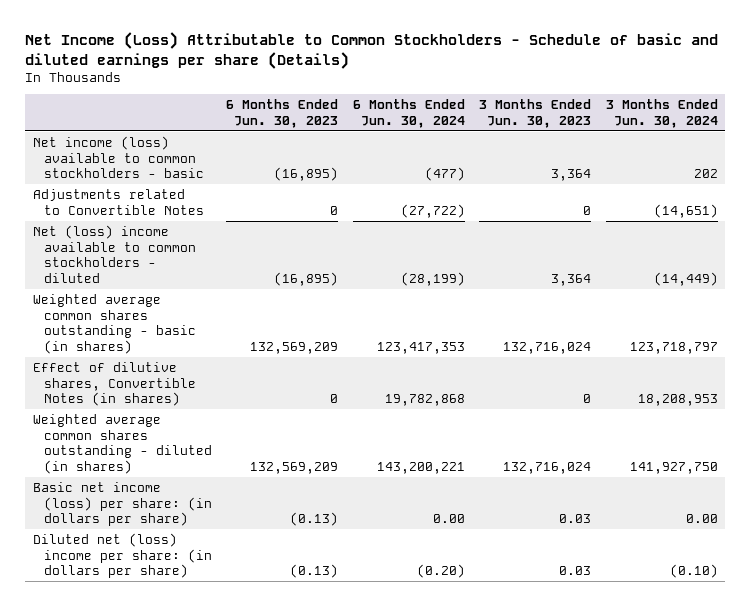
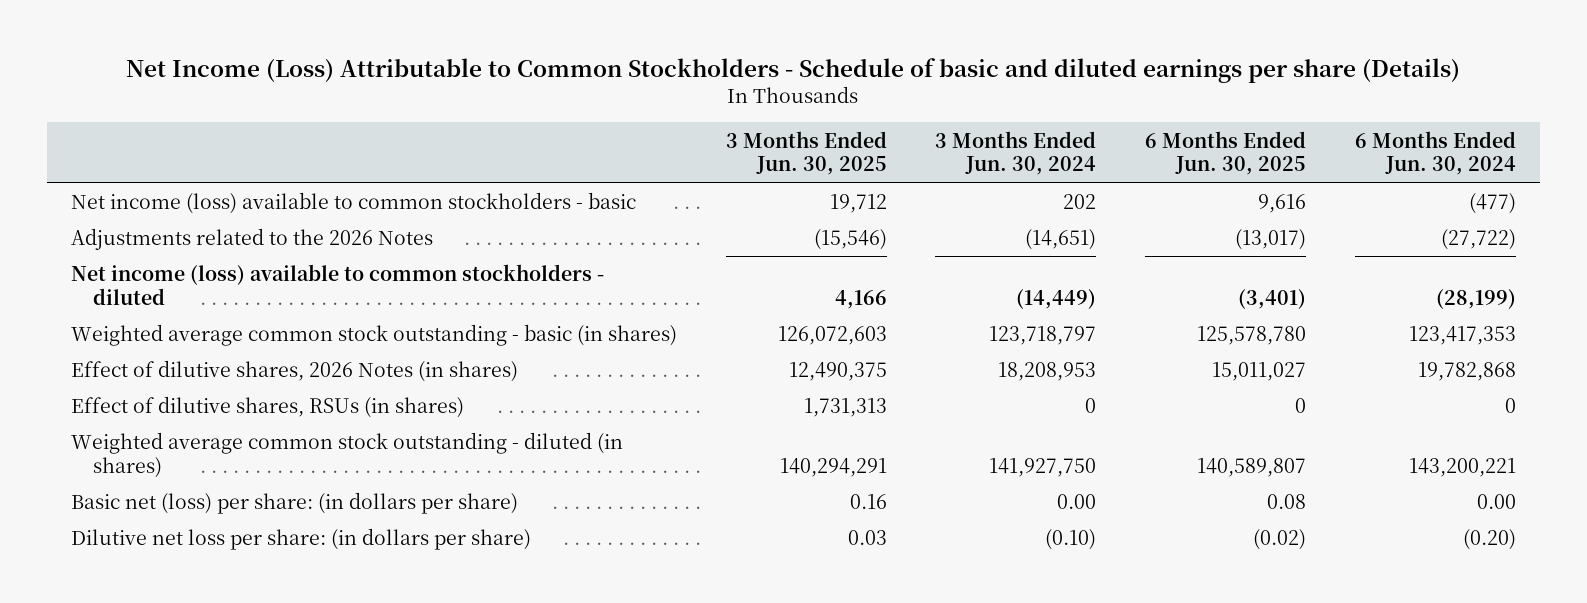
[226,99,339,128] 6 Months Ended Jun. 30, 2023 -> none
[479,99,592,128] 3 Months Ended Jun. 30, 2023 -> none
none -> [725,130,887,176] 3 Months Ended Jun. 30, 2025
none -> [1145,130,1307,176] 6 Months Ended Jun. 30, 2025
[32,188,204,215] Adjustments related to Convertible Notes -> [71,228,434,251] Adjustments related to the 2026 Notes
[32,224,196,284] Net (loss) income available to common stockholders - diluted -> [71,264,605,306] Net income (loss) available to common stockholders - diluted
[32,293,196,355] Weighted average common shares outstanding - basic (in shares) -> [71,324,678,347] Weighted average common stock outstanding - basic (in shares)
[32,361,196,407] Effect of dilutive shares, Convertible Notes (in shares) -> [71,360,519,383] Effect of dilutive shares, 2026 Notes (in shares)
none -> [71,396,465,419] Effect of dilutive shares, RSUs (in shares)
[32,413,212,475] Weighted average common shares outstanding - diluted (in shares) -> [71,432,624,479] Weighted average common stock outstanding - diluted (in shares)
[32,481,212,527] Basic net income (loss) per share: (in dollars per share) -> [71,492,519,515] Basic net (loss) per share: (in dollars per share)
[32,532,212,579] Diluted net (loss) income per share: (in dollars per share) -> [71,528,532,551] Dilutive net loss per share: (in dollars per share)

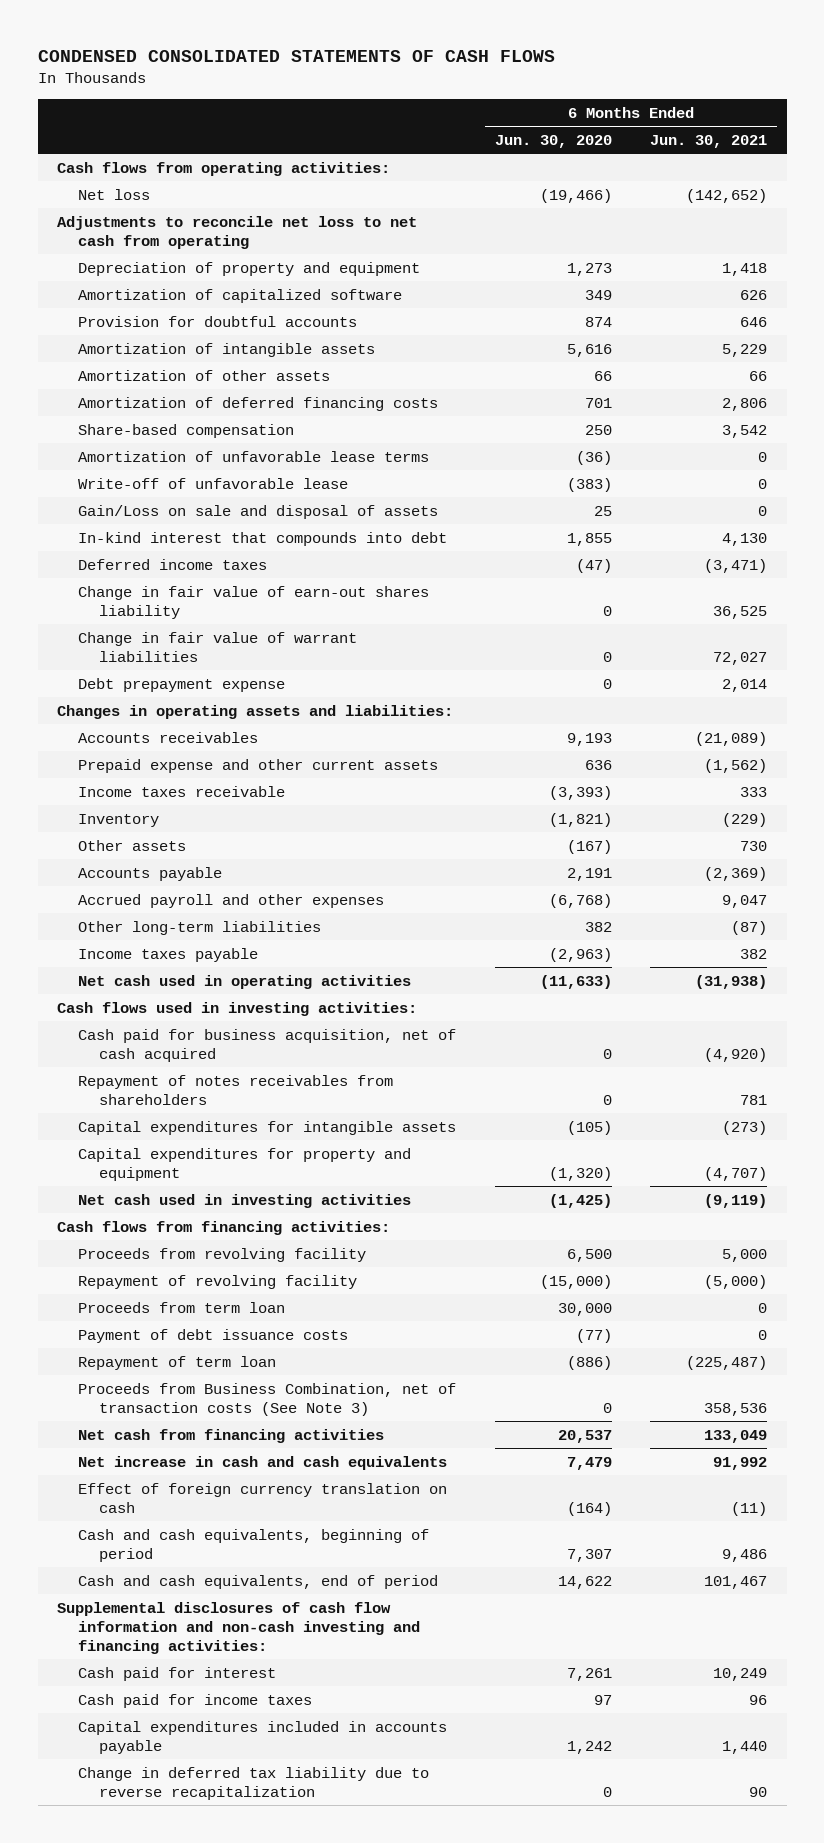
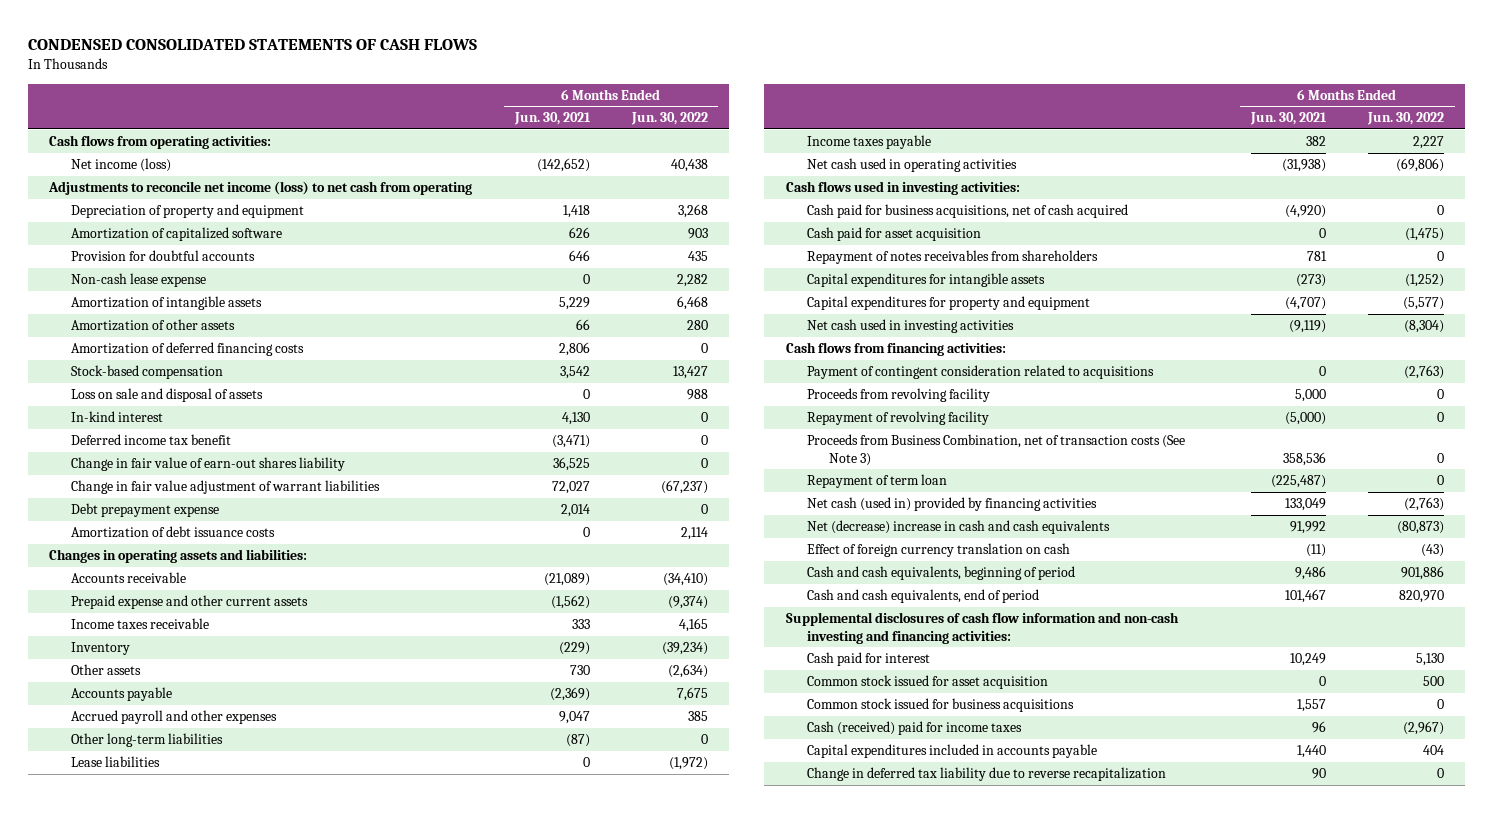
[494,134,612,148] Jun. 30, 2020 -> none
none -> [630,112,708,126] Jun. 30, 2022
[77,188,150,200] Net loss -> [71,158,172,173] Net income (loss)
[56,215,417,249] Adjustments to reconcile net loss to net cash from operating -> [48,181,473,196] Adjustments to reconcile net income (loss) to net cash from operating
none -> [71,273,207,288] Non-cash lease expense
[77,450,429,462] Amortization of unfavorable lease terms -> none
[77,477,348,489] Write-off of unfavorable lease -> none
[77,423,294,438] Share-based compensation -> [71,365,224,380] Stock-based compensation
[77,504,438,519] Gain/Loss on sale and disposal of assets -> [71,388,264,403] Loss on sale and disposal of assets
[77,531,447,546] In-kind interest that compounds into debt -> [71,411,164,423] In-kind interest
[77,558,267,570] Deferred income taxes -> [71,434,232,446] Deferred income tax benefit
[77,631,357,662] Change in fair value of warrant liabilities -> [71,480,381,495] Change in fair value adjustment of warrant liabilities
none -> [71,526,276,539] Amortization of debt issuance costs
[77,731,258,743] Accounts receivables -> [71,572,187,584] Accounts receivable
none -> [71,756,161,768] Lease liabilities
[77,1028,456,1062] Cash paid for business acquisition, net of cash acquired -> [807,204,1129,219] Cash paid for business acquisitions, net of cash acquired
none -> [807,227,982,242] Cash paid for asset acquisition
none -> [807,365,1155,380] Payment of contingent consideration related to acquisitions
[77,1301,285,1313] Proceeds from term loan -> none
[77,1328,348,1343] Payment of debt issuance costs -> none
[77,1355,276,1370] Repayment of term loan -> [807,474,948,489] Repayment of term loan
[77,1428,384,1443] Net cash from financing activities -> [807,497,1098,512] Net cash (used in) provided by financing activities
[77,1455,447,1470] Net increase in cash and cash equivalents -> [807,520,1111,535] Net (decrease) increase in cash and cash equivalents
none -> [807,675,1049,690] Common stock issued for asset acquisition
none -> [807,698,1075,713] Common stock issued for business acquisitions
[77,1693,312,1708] Cash paid for income taxes -> [807,721,1023,736] Cash (received) paid for income taxes

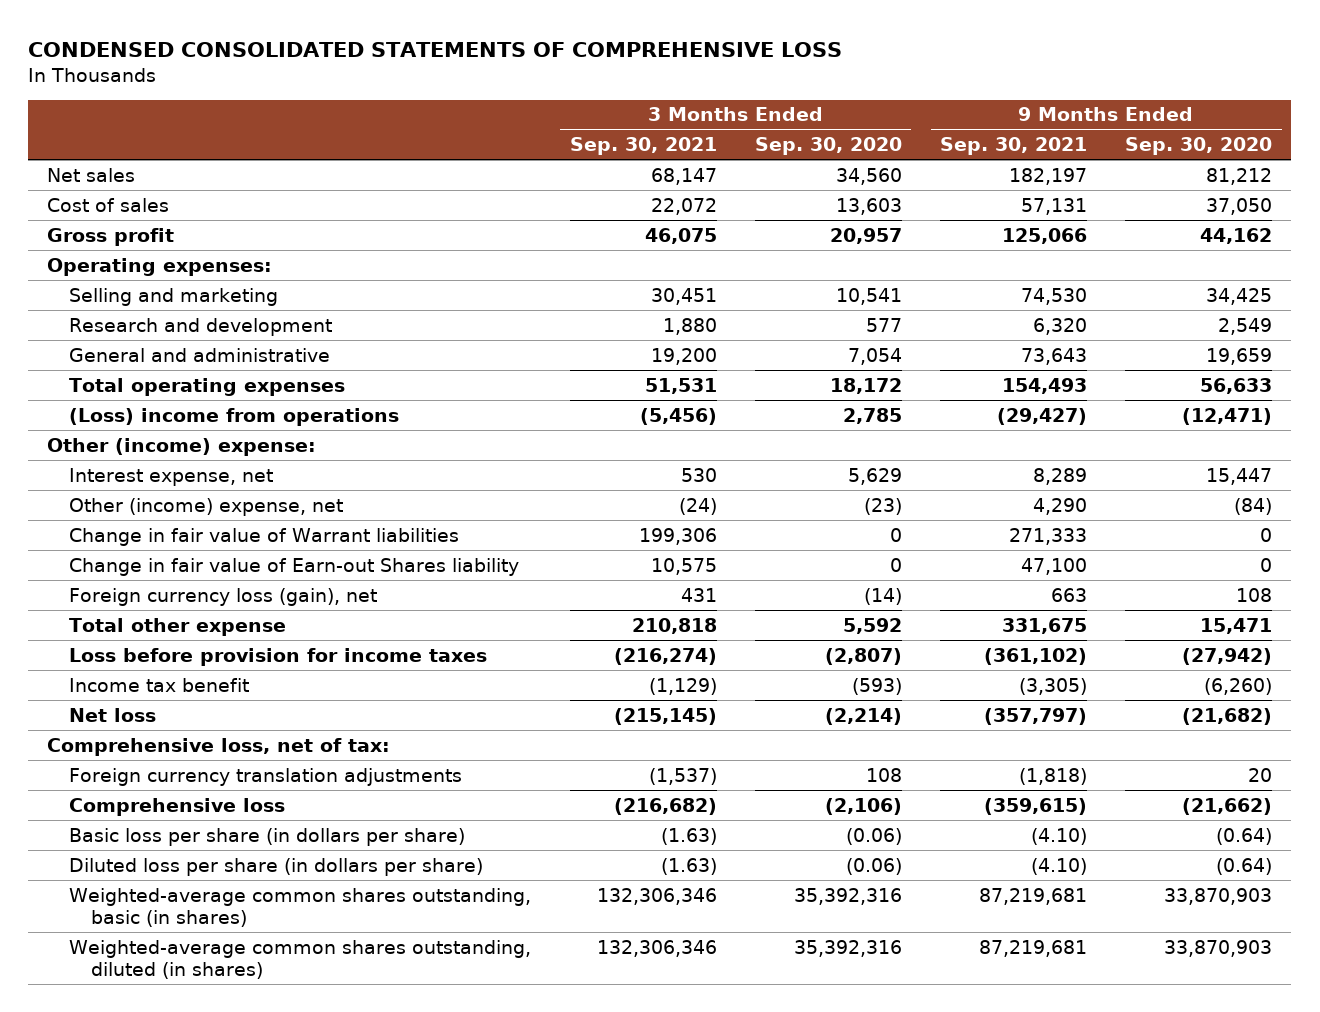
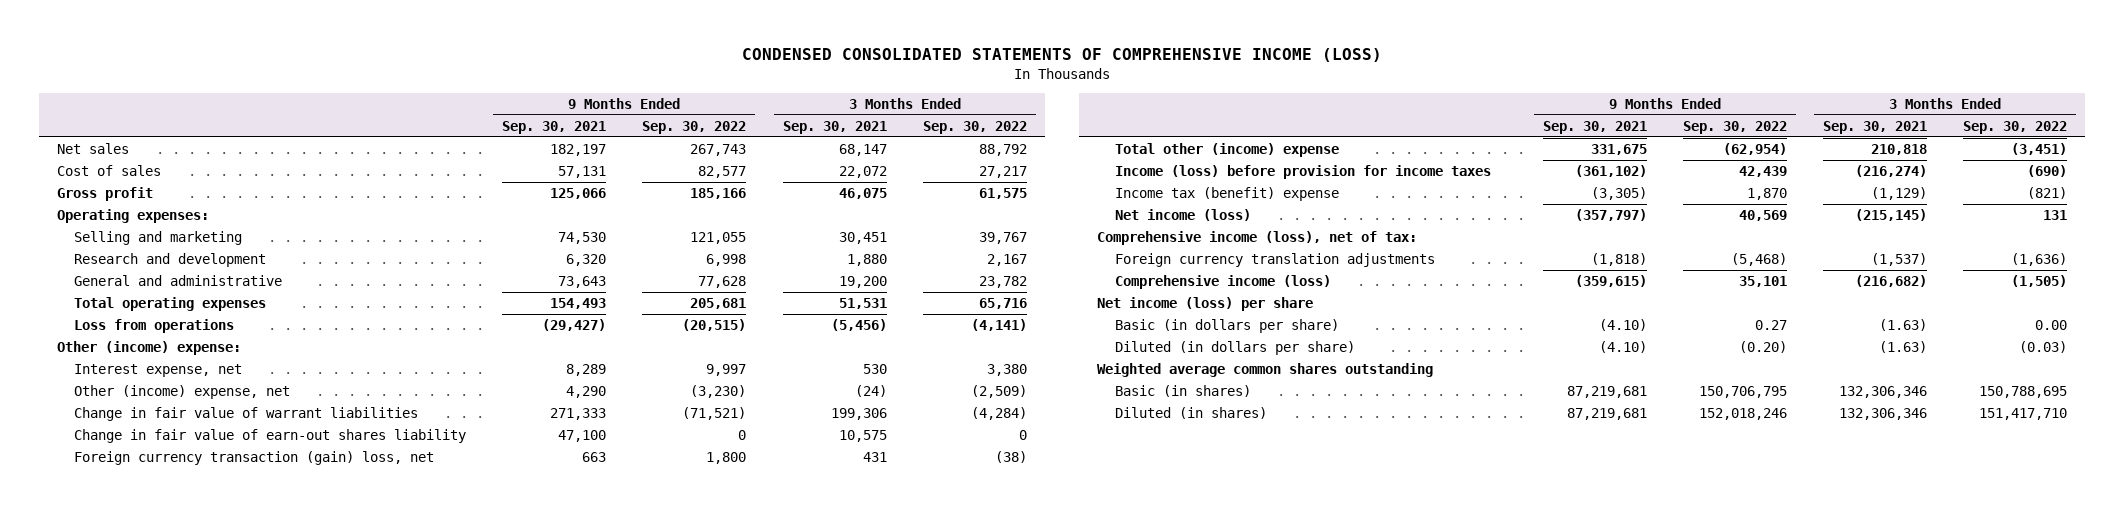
[28,41,843,57] CONDENSED CONSOLIDATED STATEMENTS OF COMPREHENSIVE LOSS -> [742,48,1383,63] CONDENSED CONSOLIDATED STATEMENTS OF COMPREHENSIVE INCOME (LOSS)
[754,136,902,155] Sep. 30, 2020 -> none
[1125,136,1273,155] Sep. 30, 2020 -> none
none -> [642,120,747,134] Sep. 30, 2022
none -> [922,120,1027,134] Sep. 30, 2022
[69,407,400,426] (Loss) income from operations -> [74,319,235,334] Loss from operations
[69,527,460,546] Change in fair value of Warrant liabilities -> [74,407,419,422] Change in fair value of warrant liabilities
[69,557,520,576] Change in fair value of Earn-out Shares liability -> [74,429,467,444] Change in fair value of earn-out shares liability
[69,587,378,606] Foreign currency loss (gain), net -> [74,451,435,466] Foreign currency transaction (gain) loss, net
[69,617,287,636] Total other expense -> [1114,143,1339,158] Total other (income) expense
[69,647,488,666] Loss before provision for income taxes -> [1114,165,1491,180] Income (loss) before provision for income taxes
[69,677,250,692] Income tax benefit -> [1114,187,1339,202] Income tax (benefit) expense
[69,707,157,722] Net loss -> [1114,209,1251,222] Net income (loss)
[47,737,391,756] Comprehensive loss, net of tax: -> [1097,231,1418,246] Comprehensive income (loss), net of tax:
[69,797,286,816] Comprehensive loss -> [1114,275,1331,290] Comprehensive income (loss)
none -> [1097,297,1314,312] Net income (loss) per share
[69,827,466,846] Basic loss per share (in dollars per share) -> [1114,319,1339,334] Basic (in dollars per share)
[69,857,484,876] Diluted loss per share (in dollars per share) -> [1114,341,1355,356] Diluted (in dollars per share)
none -> [1097,363,1434,378] Weighted average common shares outstanding
[69,887,532,927] Weighted-average common shares outstanding, basic (in shares) -> [1114,385,1251,398] Basic (in shares)
[69,939,532,979] Weighted-average common shares outstanding, diluted (in shares) -> [1114,407,1267,420] Diluted (in shares)

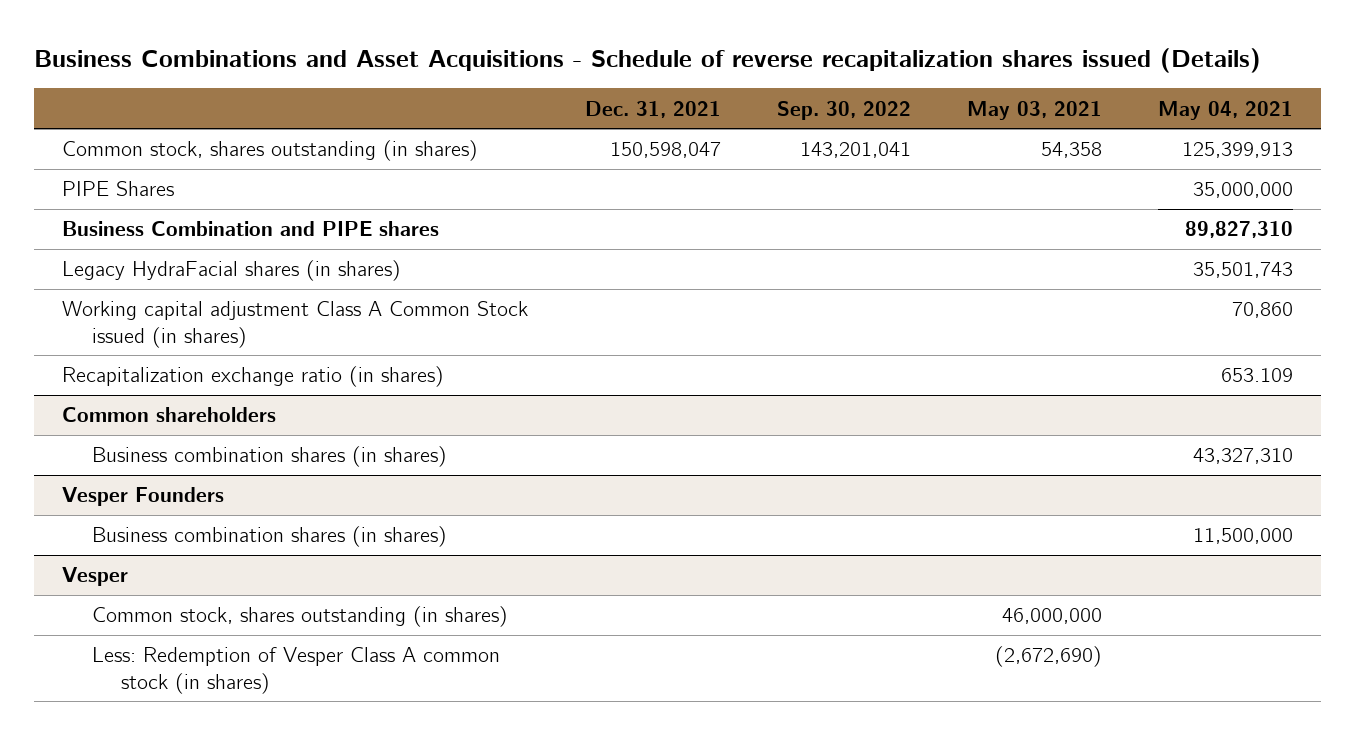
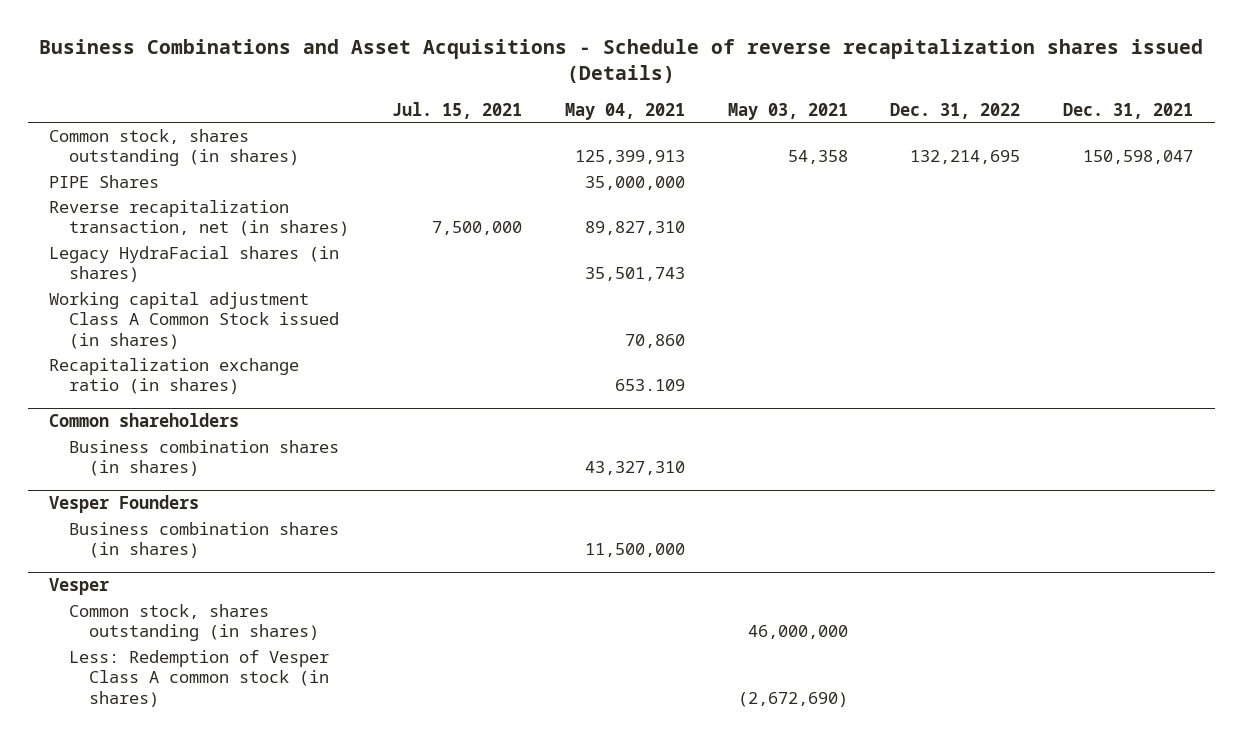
[776,100,911,120] Sep. 30, 2022 -> none
none -> [392,101,523,119] Jul. 15, 2021
none -> [890,102,1021,119] Dec. 31, 2022
[62,221,440,237] Business Combination and PIPE shares -> [48,199,350,237] Reverse recapitalization transaction, net (in shares)

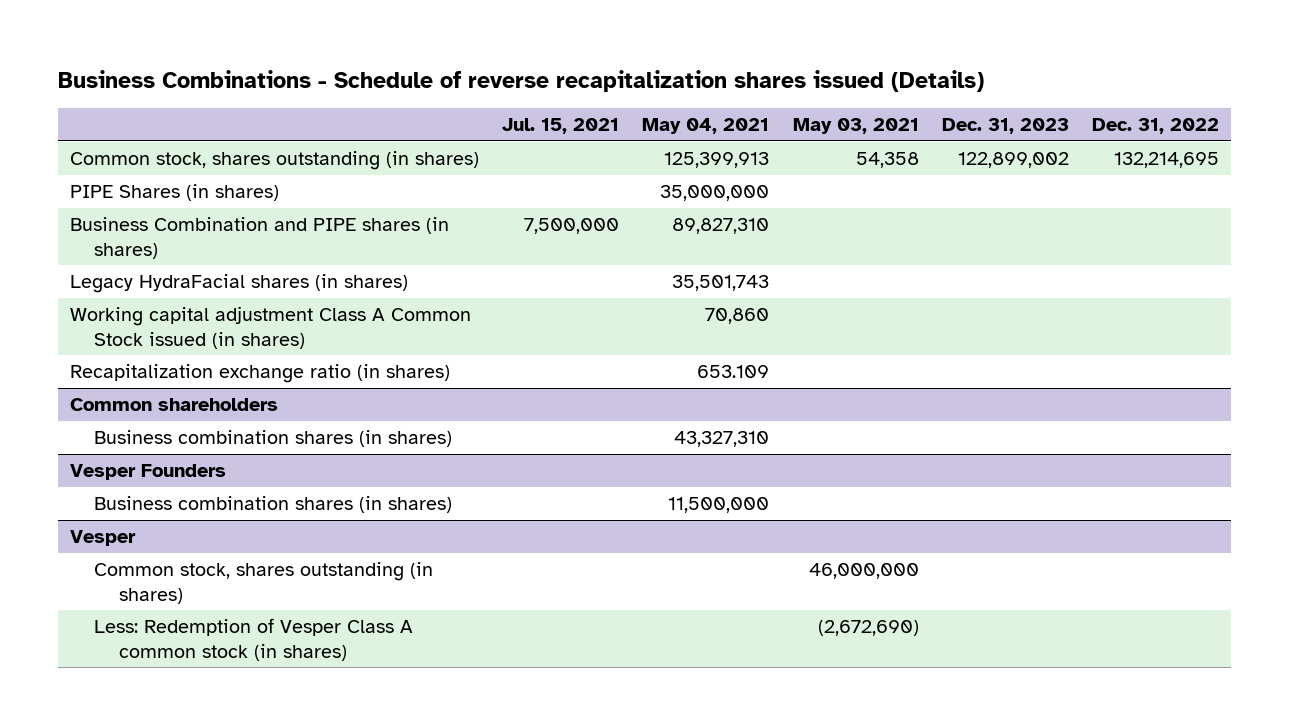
[39,38,1204,84] Business Combinations and Asset Acquisitions - Schedule of reverse recapitalization shares issued (Details) -> [58,70,985,93] Business Combinations - Schedule of reverse recapitalization shares issued (Details)
[1063,102,1194,119] Dec. 31, 2021 -> none
none -> [941,117,1069,134] Dec. 31, 2023
[48,174,159,188] PIPE Shares -> [69,184,279,202] PIPE Shares (in shares)
[48,199,350,237] Reverse recapitalization transaction, net (in shares) -> [69,217,449,259] Business Combination and PIPE shares (in shares)

